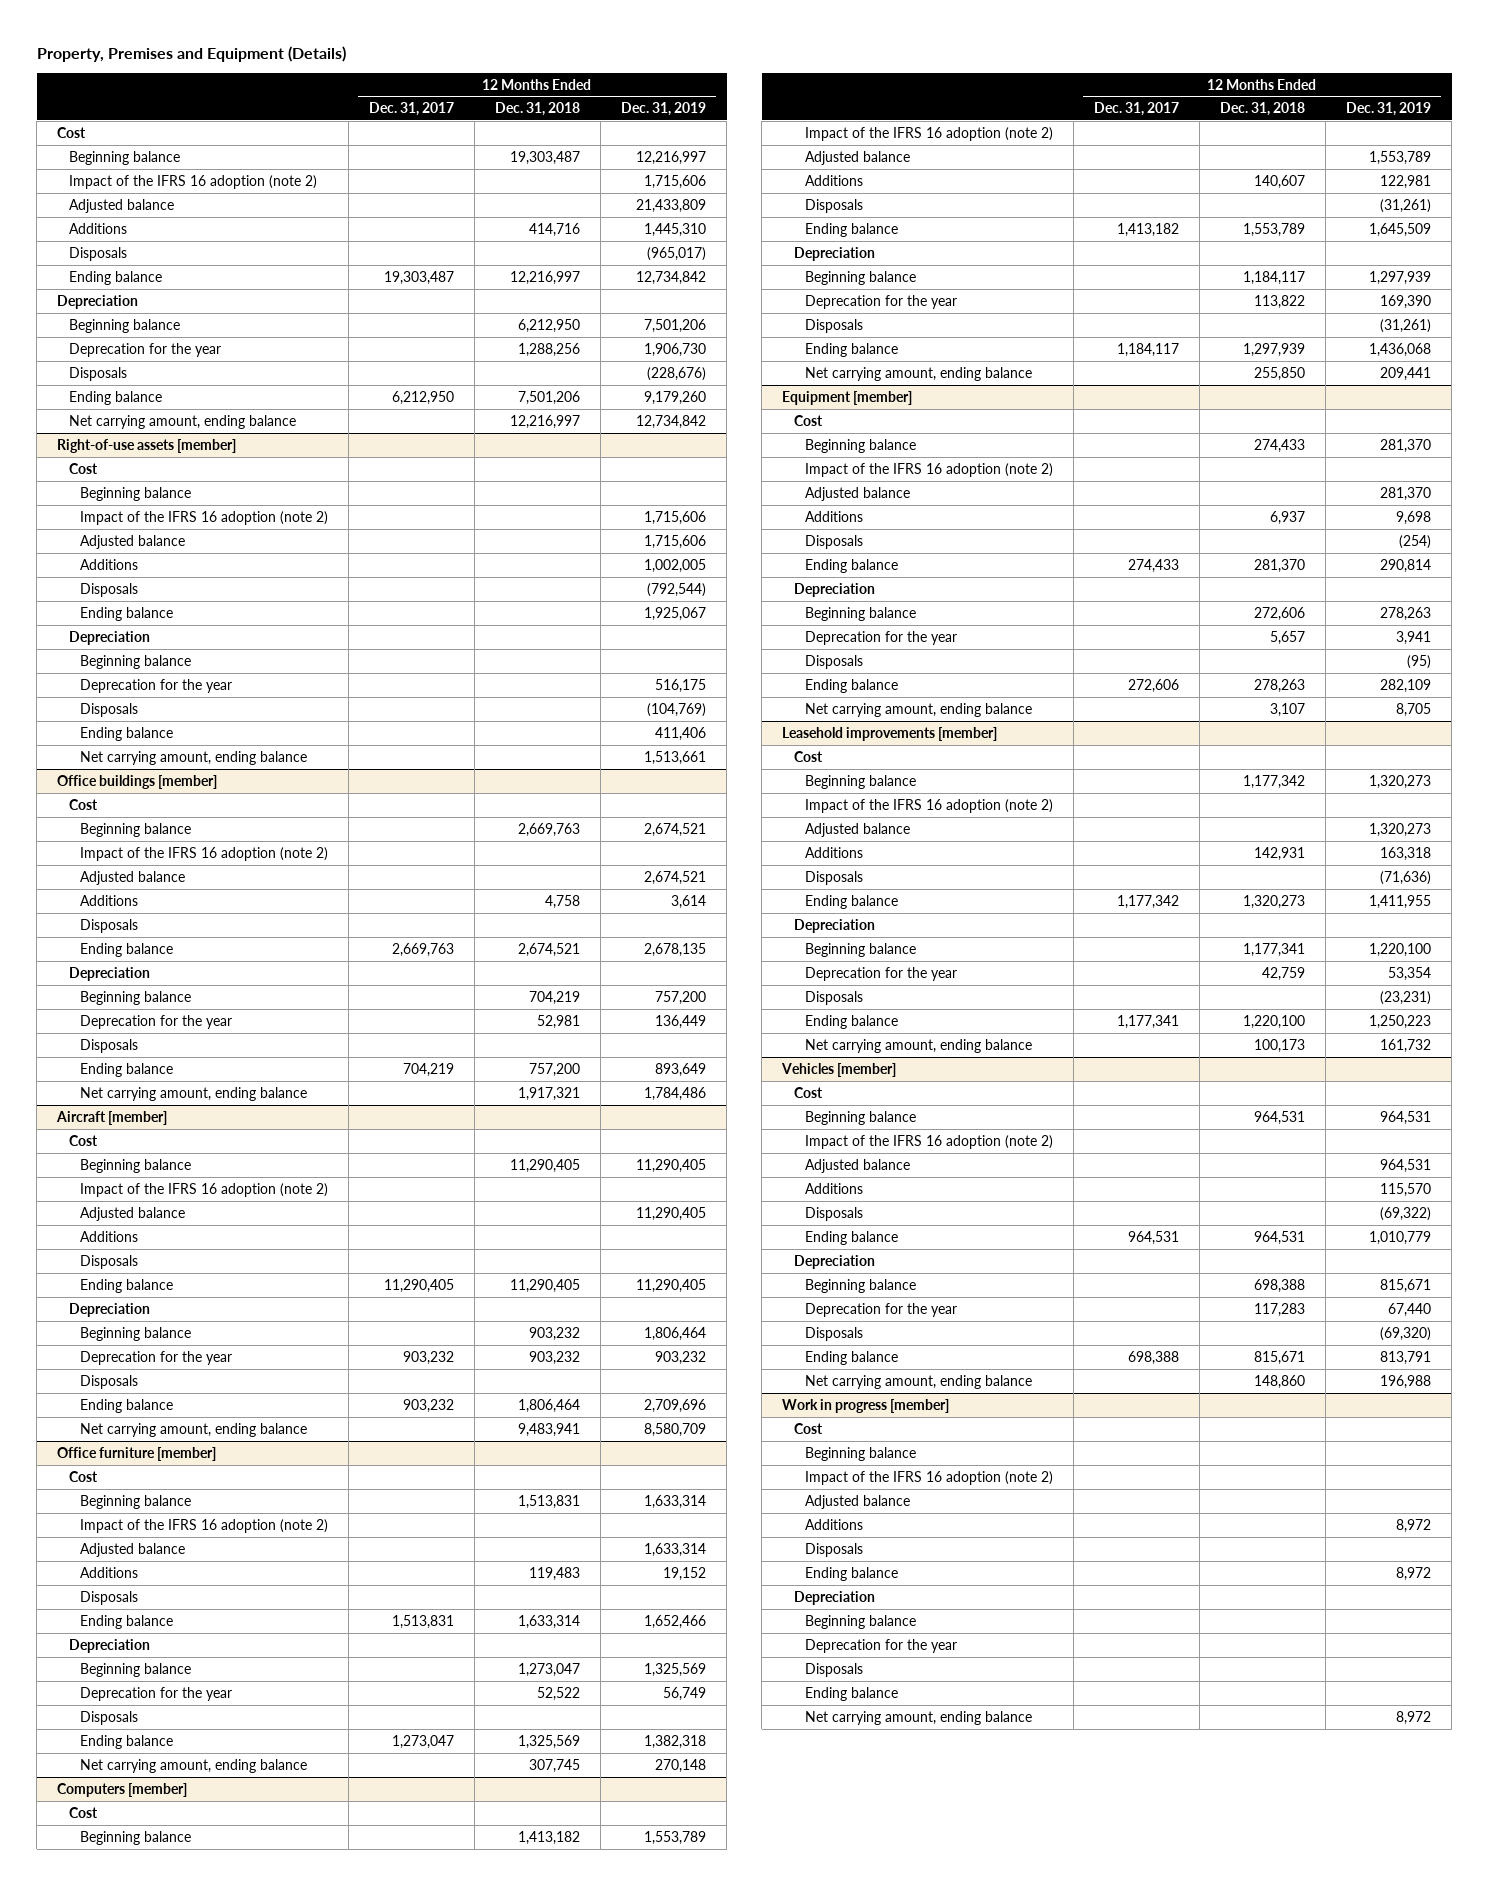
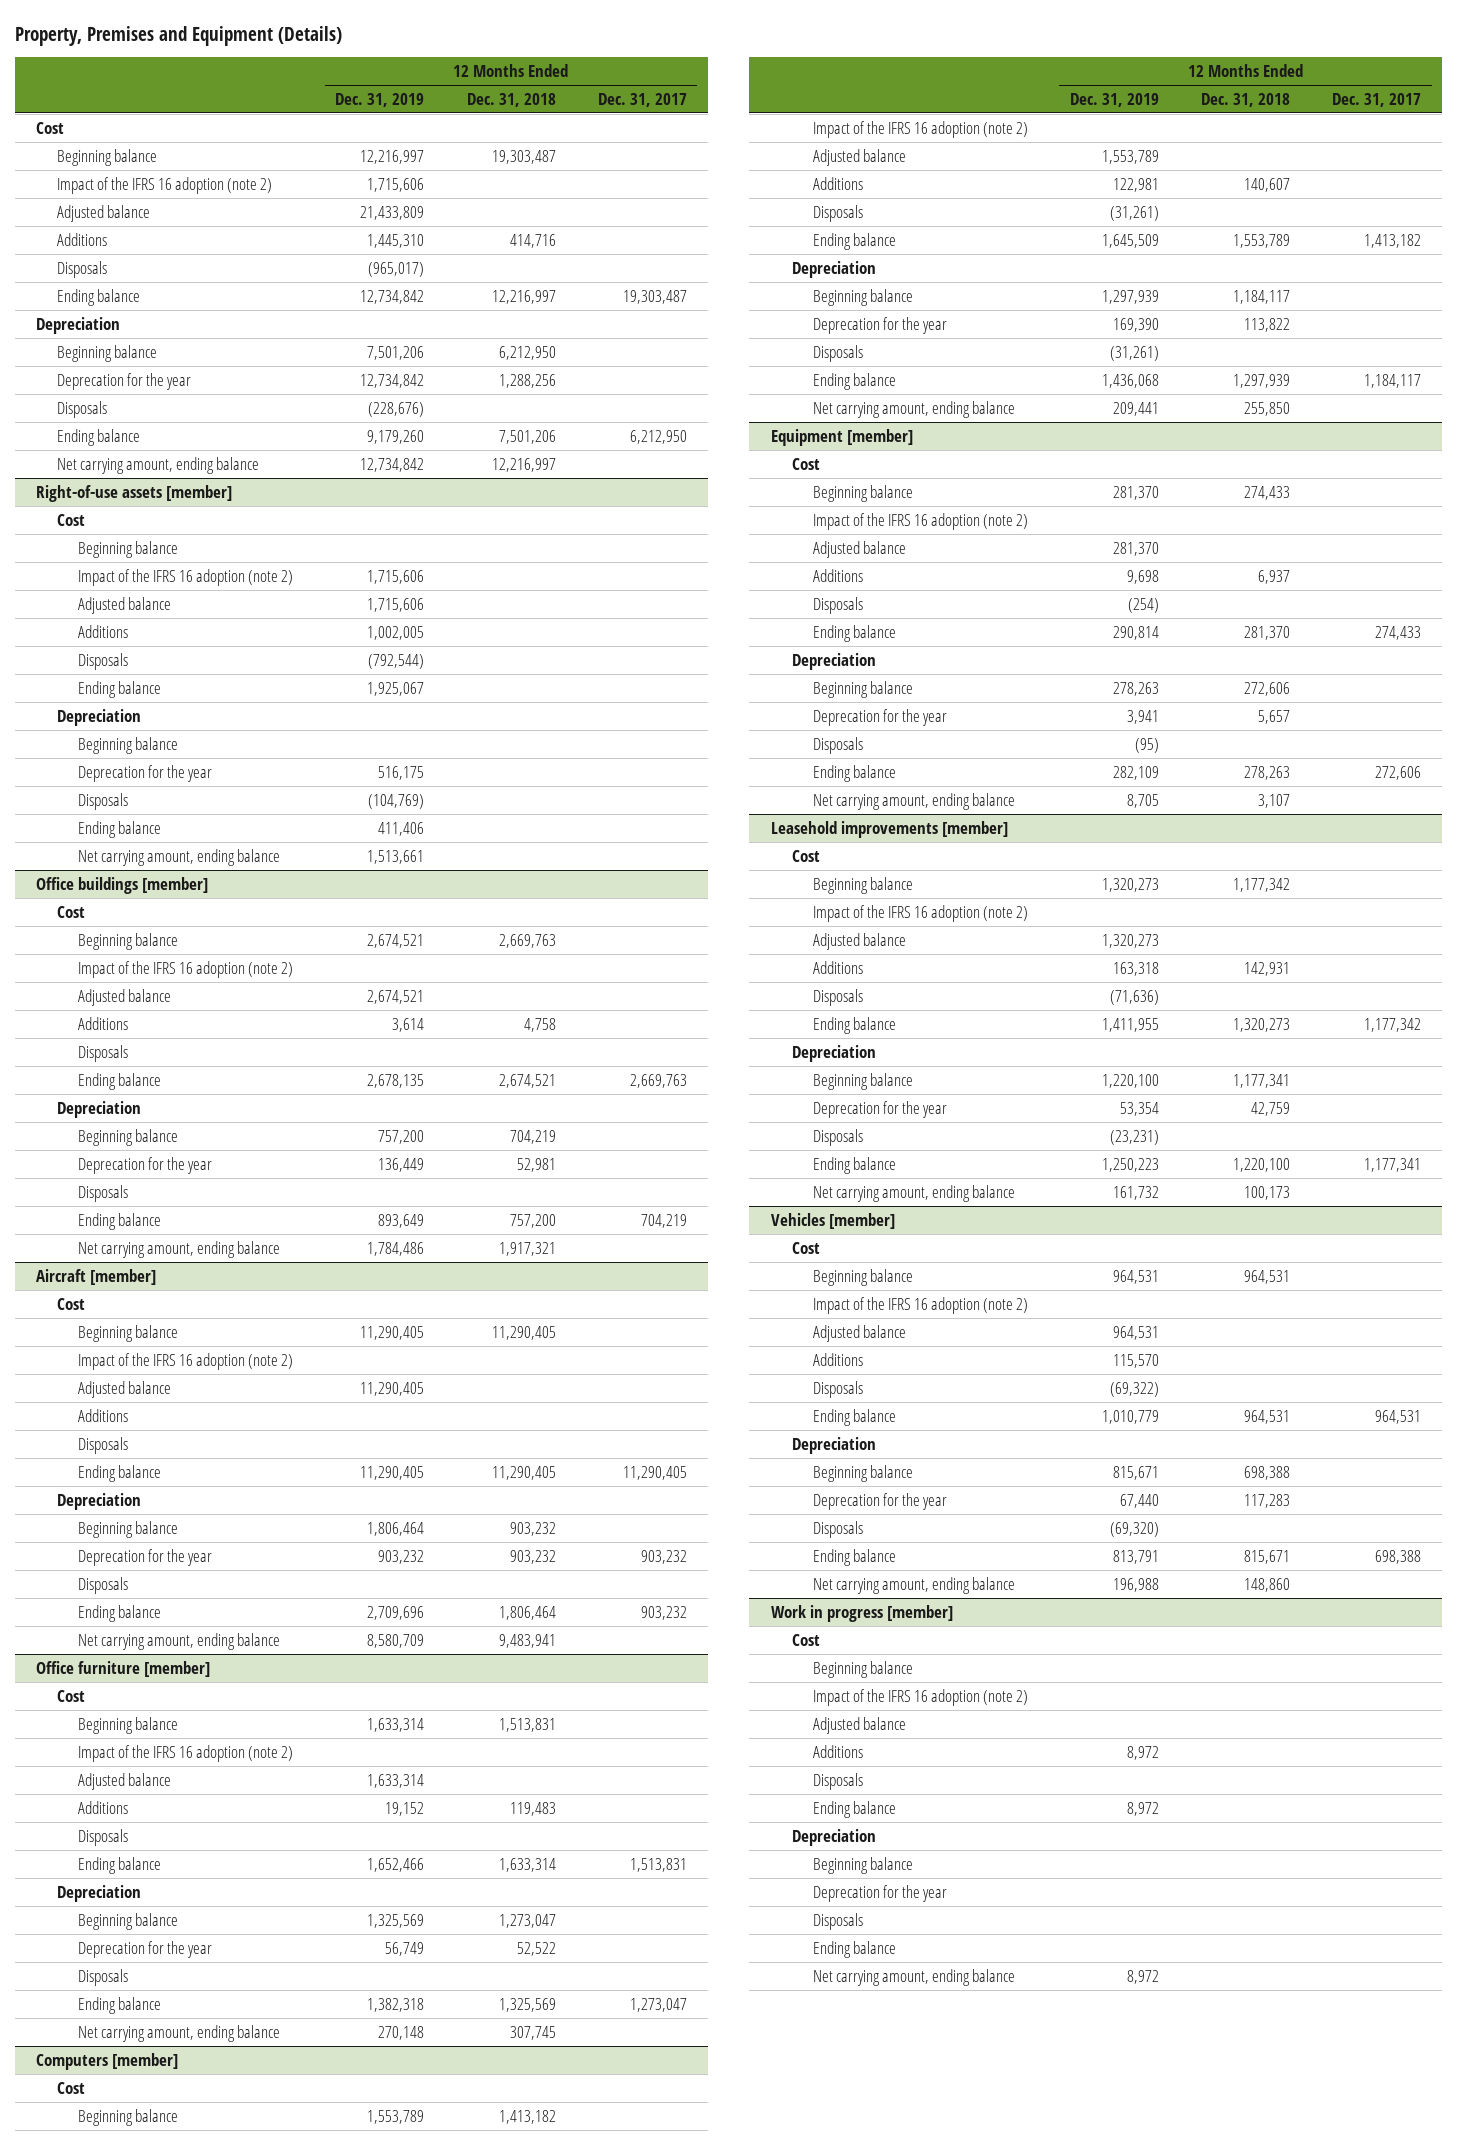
[644,342,707,357] 1,906,730 -> [360,373,425,388] 12,734,842

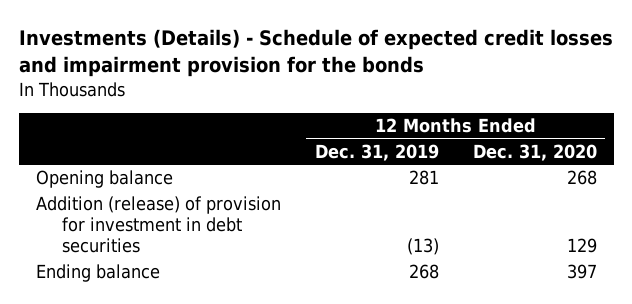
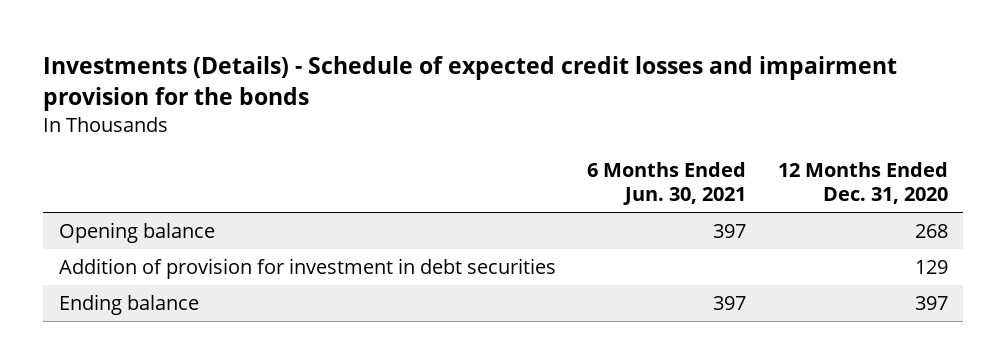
[314,143,439,161] Dec. 31, 2019 -> none
none -> [587,161,747,206] 6 Months Ended Jun. 30, 2021
[35,196,281,254] Addition (release) of provision for investment in debt securities -> [58,258,556,280] Addition of provision for investment in debt securities

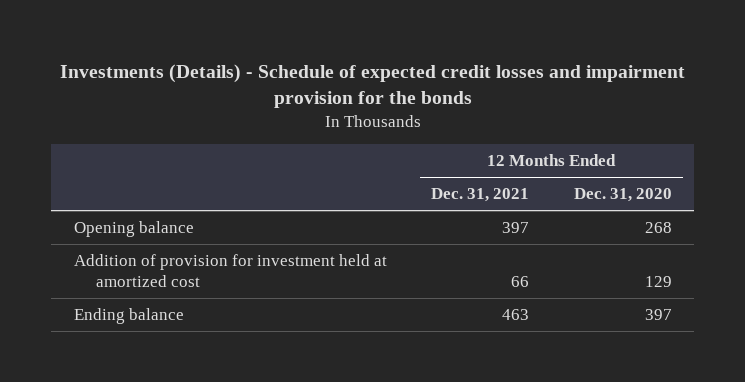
[587,161,747,206] 6 Months Ended Jun. 30, 2021 -> none
none -> [431,188,530,203] Dec. 31, 2021
[58,258,556,280] Addition of provision for investment in debt securities -> [73,253,387,288] Addition of provision for investment held at amortized cost

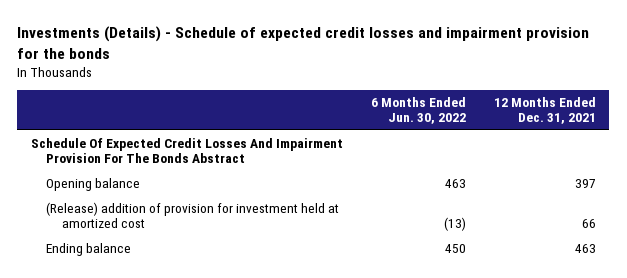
[573,188,672,203] Dec. 31, 2020 -> none
none -> [370,96,466,125] 6 Months Ended Jun. 30, 2022
none -> [31,137,344,164] Schedule Of Expected Credit Losses And Impairment Provision For The Bonds Abstract
[73,253,387,288] Addition of provision for investment held at amortized cost -> [46,201,340,229] (Release) addition of provision for investment held at amortized cost

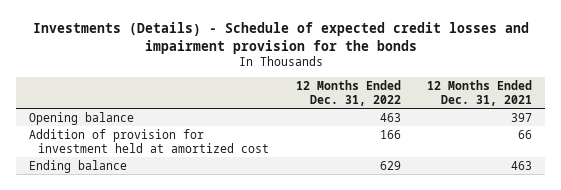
[370,96,466,125] 6 Months Ended Jun. 30, 2022 -> none
none -> [295,79,401,106] 12 Months Ended Dec. 31, 2022
[31,137,344,164] Schedule Of Expected Credit Losses And Impairment Provision For The Bonds Abstract -> none
[46,201,340,229] (Release) addition of provision for investment held at amortized cost -> [28,128,270,153] Addition of provision for investment held at amortized cost

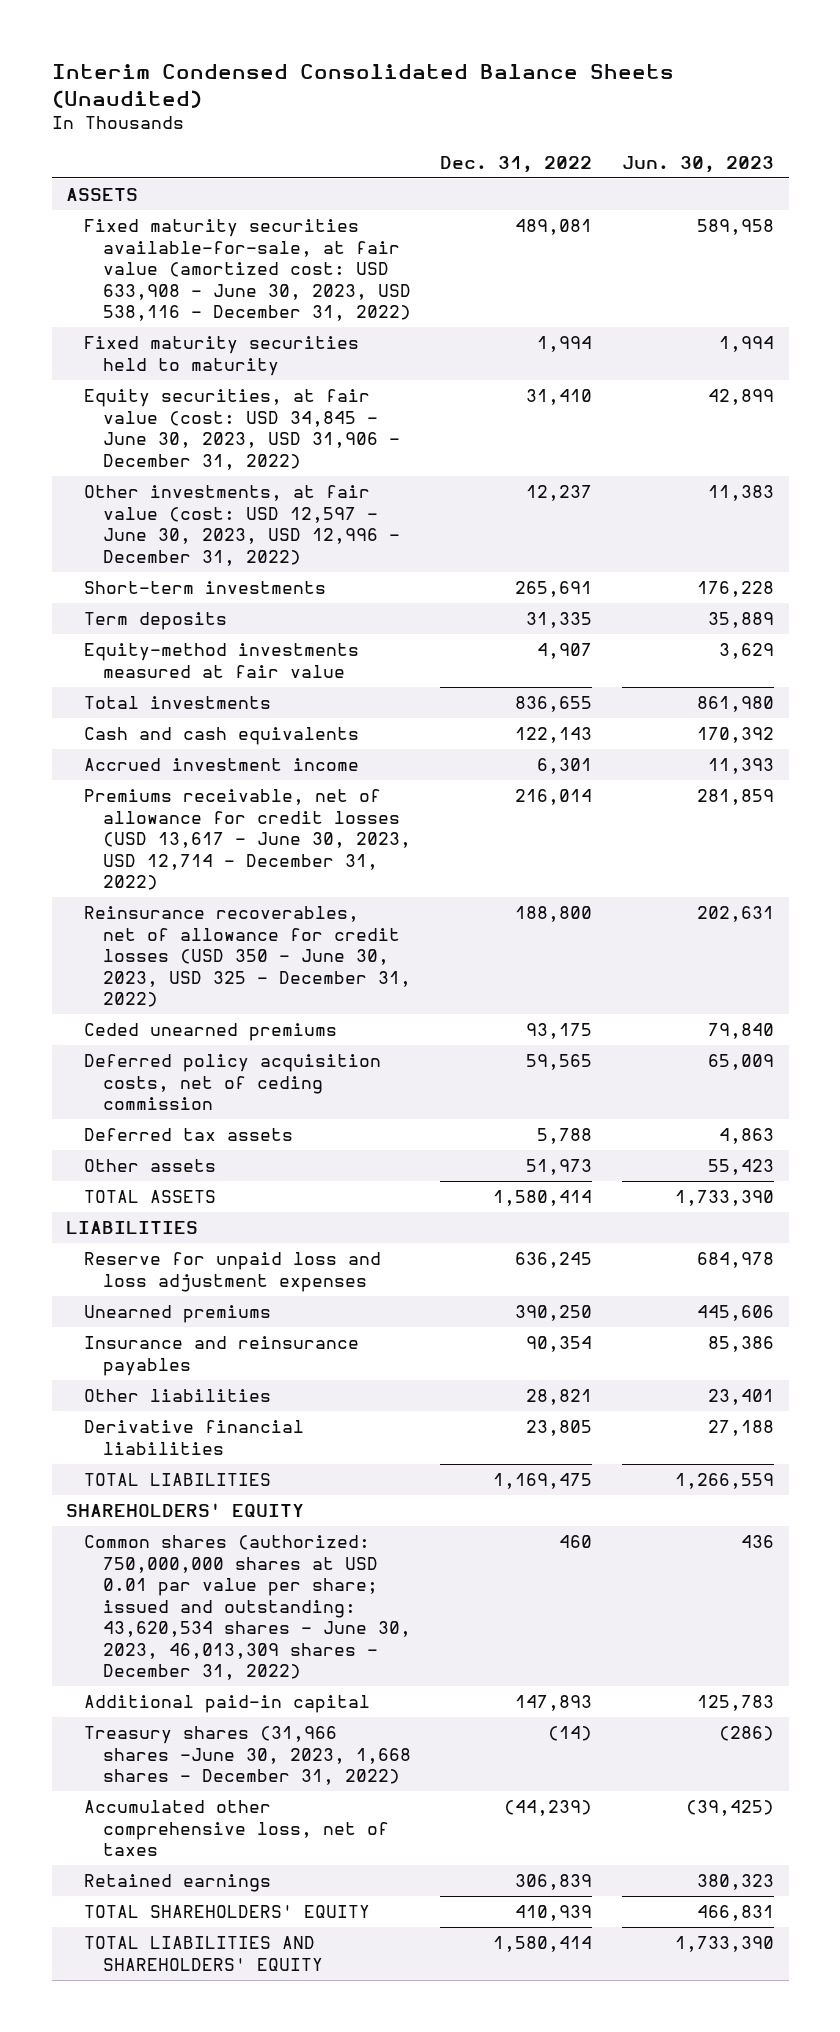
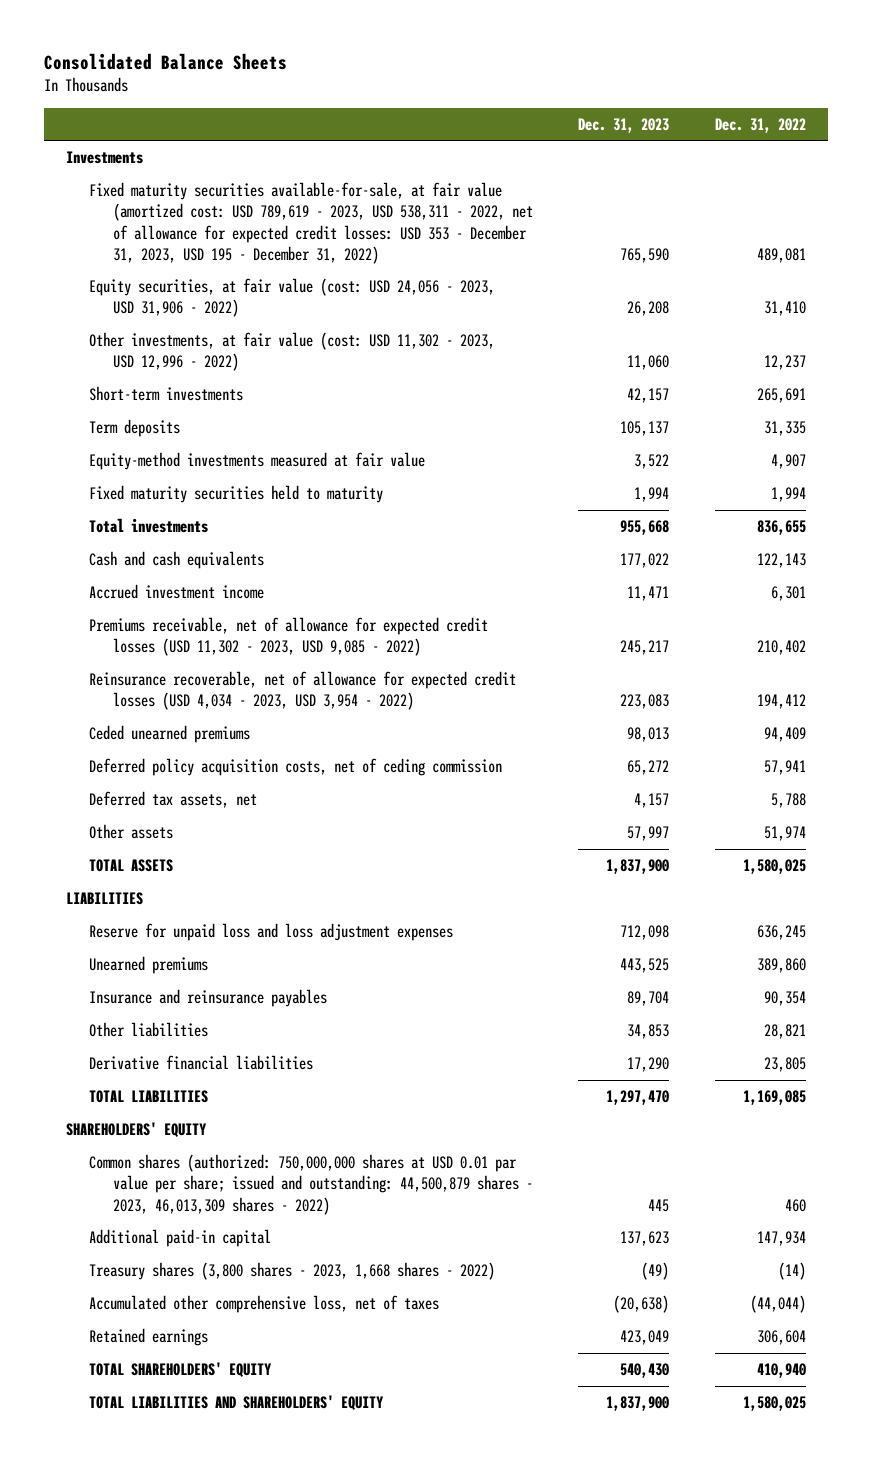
[51,63,674,108] Interim Condensed Consolidated Balance Sheets (Unaudited) -> [43,53,287,71] Consolidated Balance Sheets
[621,155,774,173] Jun. 30, 2023 -> none
none -> [578,117,670,133] Dec. 31, 2023
[66,188,139,202] ASSETS -> none
none -> [66,151,144,165] Investments
[84,219,411,322] Fixed maturity securities available-for-sale, at fair value (amortized cost: USD 633,908 - June 30, 2023, USD 538,116 - December 31, 2022) -> [89,182,533,264] Fixed maturity securities available-for-sale, at fair value (amortized cost: USD 789,619 - 2023, USD 538,311 - 2022, net of allowance for expected credit losses: USD 353 - December 31, 2023, USD 195 - December 31, 2022)
[84,389,400,470] Equity securities, at fair value (cost: USD 34,845 - June 30, 2023, USD 31,906 - December 31, 2022) -> [89,278,496,318] Equity securities, at fair value (cost: USD 24,056 - 2023, USD 31,906 - 2022)
[84,485,400,566] Other investments, at fair value (cost: USD 12,597 - June 30, 2023, USD 12,996 - December 31, 2022) -> [89,332,496,372] Other investments, at fair value (cost: USD 11,302 - 2023, USD 12,996 - 2022)
[84,336,360,376] Fixed maturity securities held to maturity -> [89,485,384,504] Fixed maturity securities held to maturity
[84,789,411,891] Premiums receivable, net of allowance for credit losses (USD 13,617 - June 30, 2023, USD 12,714 - December 31, 2022) -> none
none -> [89,617,489,657] Premiums receivable, net of allowance for expected credit losses (USD 11,302 - 2023, USD 9,085 - 2022)
[84,906,411,1008] Reinsurance recoverables, net of allowance for credit losses (USD 350 - June 30, 2023, USD 325 - December 31, 2022) -> [89,671,517,711] Reinsurance recoverable, net of allowance for expected credit losses (USD 4,034 - 2023, USD 3,954 - 2022)
[515,906,593,923] 188,800 -> [756,694,806,710] 194,412
[526,1023,593,1040] 93,175 -> [763,727,806,743] 94,409
[526,1054,593,1071] 59,565 -> [763,760,806,776] 57,941
[84,1128,294,1142] Deferred tax assets -> [89,791,258,809] Deferred tax assets, net
[526,1159,593,1176] 51,973 -> [763,826,806,842] 51,974
[493,1190,593,1207] 1,580,414 -> [742,859,806,875] 1,580,025
[515,1305,593,1322] 390,250 -> [756,958,806,974] 389,860
[493,1473,593,1490] 1,169,475 -> [742,1090,806,1106] 1,169,085
[84,1535,411,1681] Common shares (authorized: 750,000,000 shares at USD 0.01 par value per share; issued and outstanding: 43,620,534 shares - June 30, 2023, 46,013,309 shares - December 31, 2022) -> [89,1154,533,1215] Common shares (authorized: 750,000,000 shares at USD 0.01 par value per share; issued and outstanding: 44,500,879 shares - 2023, 46,013,309 shares - 2022)
[515,1695,593,1712] 147,893 -> [756,1231,806,1247] 147,934
[84,1726,411,1786] Treasury shares (31,966 shares -June 30, 2023, 1,668 shares - December 31, 2022) -> [89,1262,496,1281] Treasury shares (3,800 shares - 2023, 1,668 shares - 2022)
[504,1800,593,1817] (44,239) -> [749,1295,806,1314] (44,044)
[515,1874,593,1891] 306,839 -> [756,1330,806,1346] 306,604
[515,1905,593,1922] 410,939 -> [756,1363,806,1379] 410,940
[493,1936,593,1953] 1,580,414 -> [742,1396,806,1412] 1,580,025

